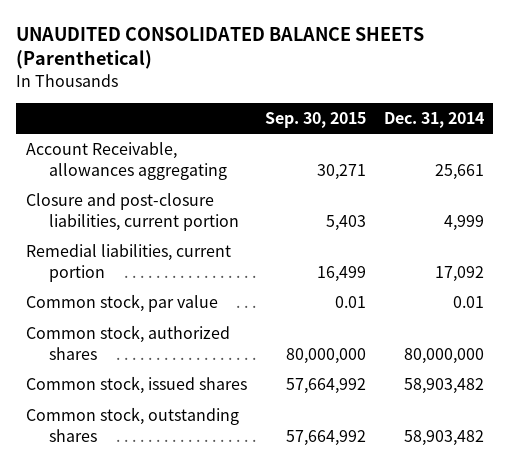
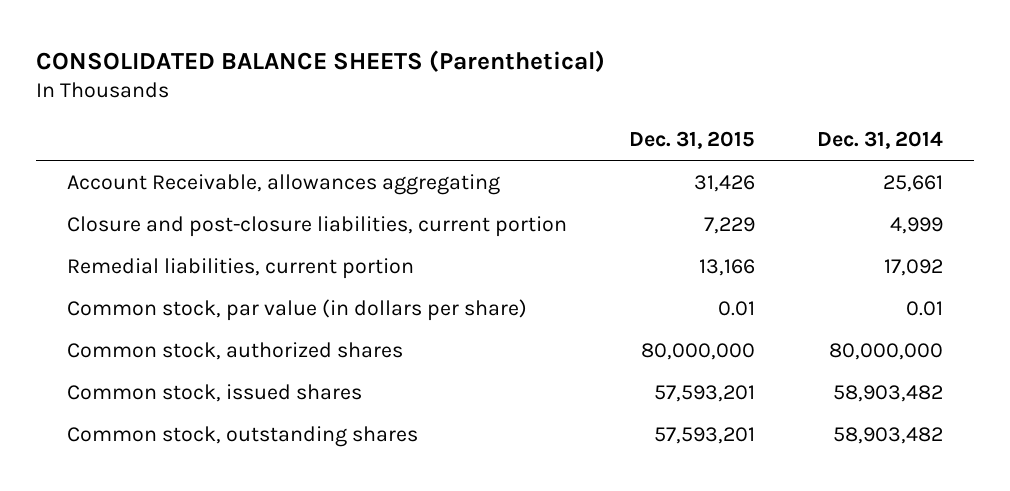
[16,26,425,70] UNAUDITED CONSOLIDATED BALANCE SHEETS (Parenthetical) -> [35,49,605,72] CONSOLIDATED BALANCE SHEETS (Parenthetical)
[264,111,366,128] Sep. 30, 2015 -> none
none -> [629,131,756,150] Dec. 31, 2015
[25,294,218,313] Common stock, par value -> [66,298,527,321] Common stock, par value (in dollars per share)

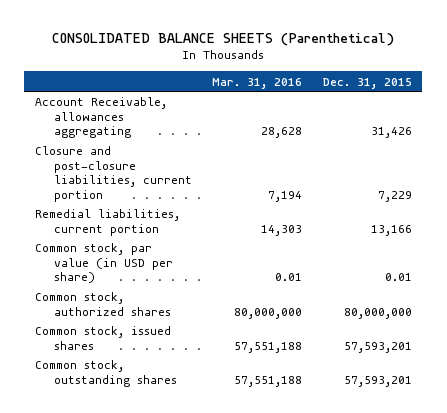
[817,131,944,150] Dec. 31, 2014 -> none
none -> [212,77,303,89] Mar. 31, 2016
[66,298,527,321] Common stock, par value (in dollars per share) -> [34,243,173,284] Common stock, par value (in USD per share)

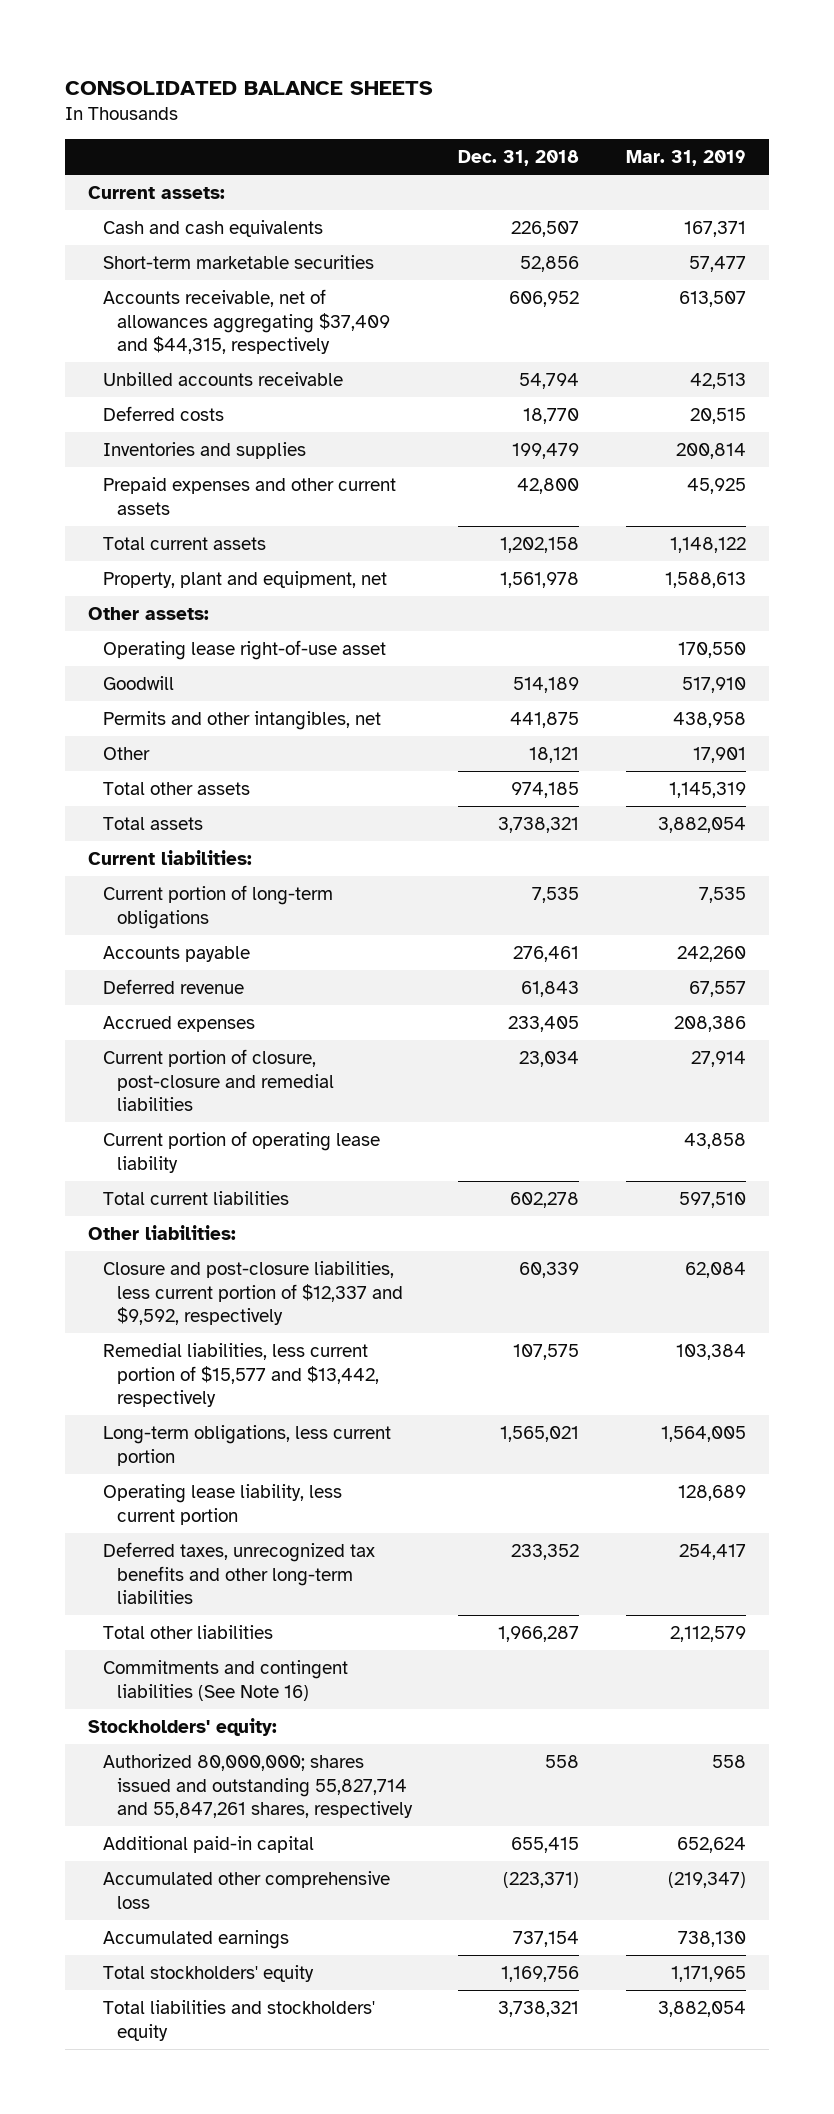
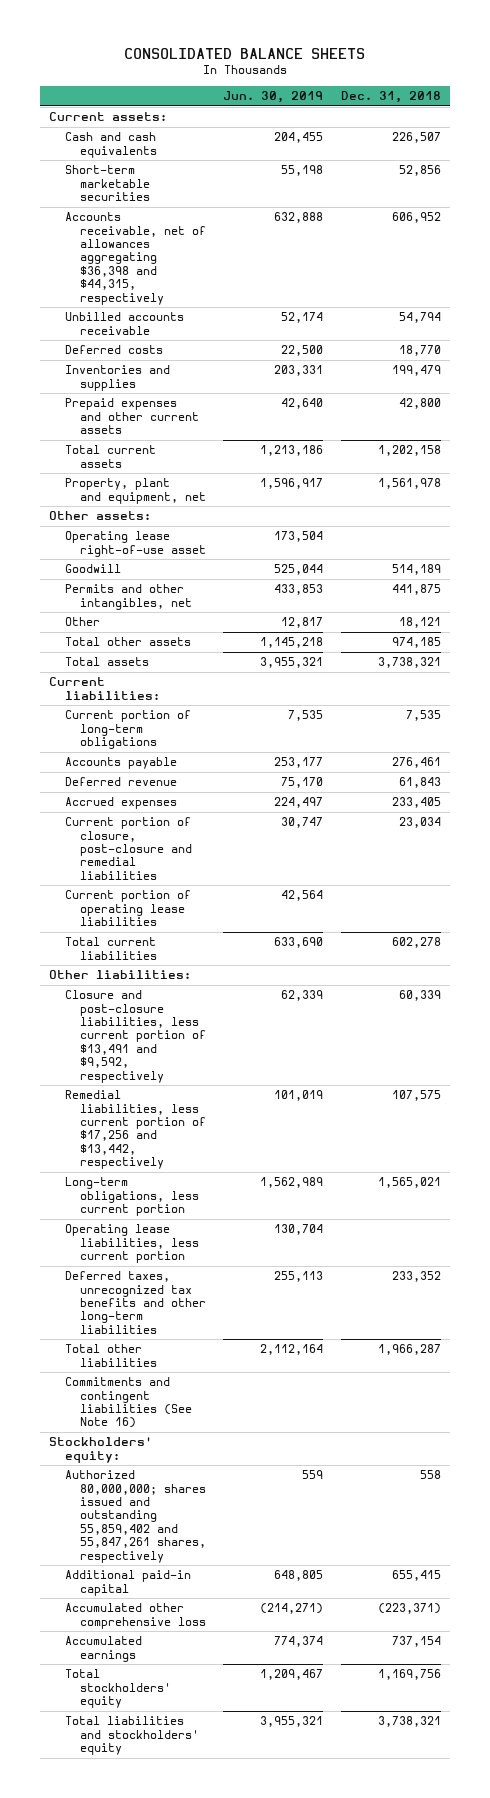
[625,150,746,167] Mar. 31, 2019 -> none
none -> [223,91,324,104] Jun. 30, 2019
[102,289,391,354] Accounts receivable, net of allowances aggregating $37,409 and $44,315, respectively -> [64,212,206,305] Accounts receivable, net of allowances aggregating $36,398 and $44,315, respectively
[102,1131,380,1173] Current portion of operating lease liability -> [64,890,191,927] Current portion of operating lease liabilities
[102,1261,404,1325] Closure and post-closure liabilities, less current portion of $12,337 and $9,592, respectively -> [64,990,206,1083] Closure and post-closure liabilities, less current portion of $13,491 and $9,592, respectively
[102,1343,380,1407] Remedial liabilities, less current portion of $15,577 and $13,442, respectively -> [64,1090,206,1170] Remedial liabilities, less current portion of $17,256 and $13,442, respectively
[102,1484,342,1525] Operating lease liability, less current portion -> [64,1224,199,1264] Operating lease liabilities, less current portion
[102,1754,414,1818] Authorized 80,000,000; shares issued and outstanding 55,827,714 and 55,847,261 shares, respectively -> [64,1470,206,1563] Authorized 80,000,000; shares issued and outstanding 55,859,402 and 55,847,261 shares, respectively

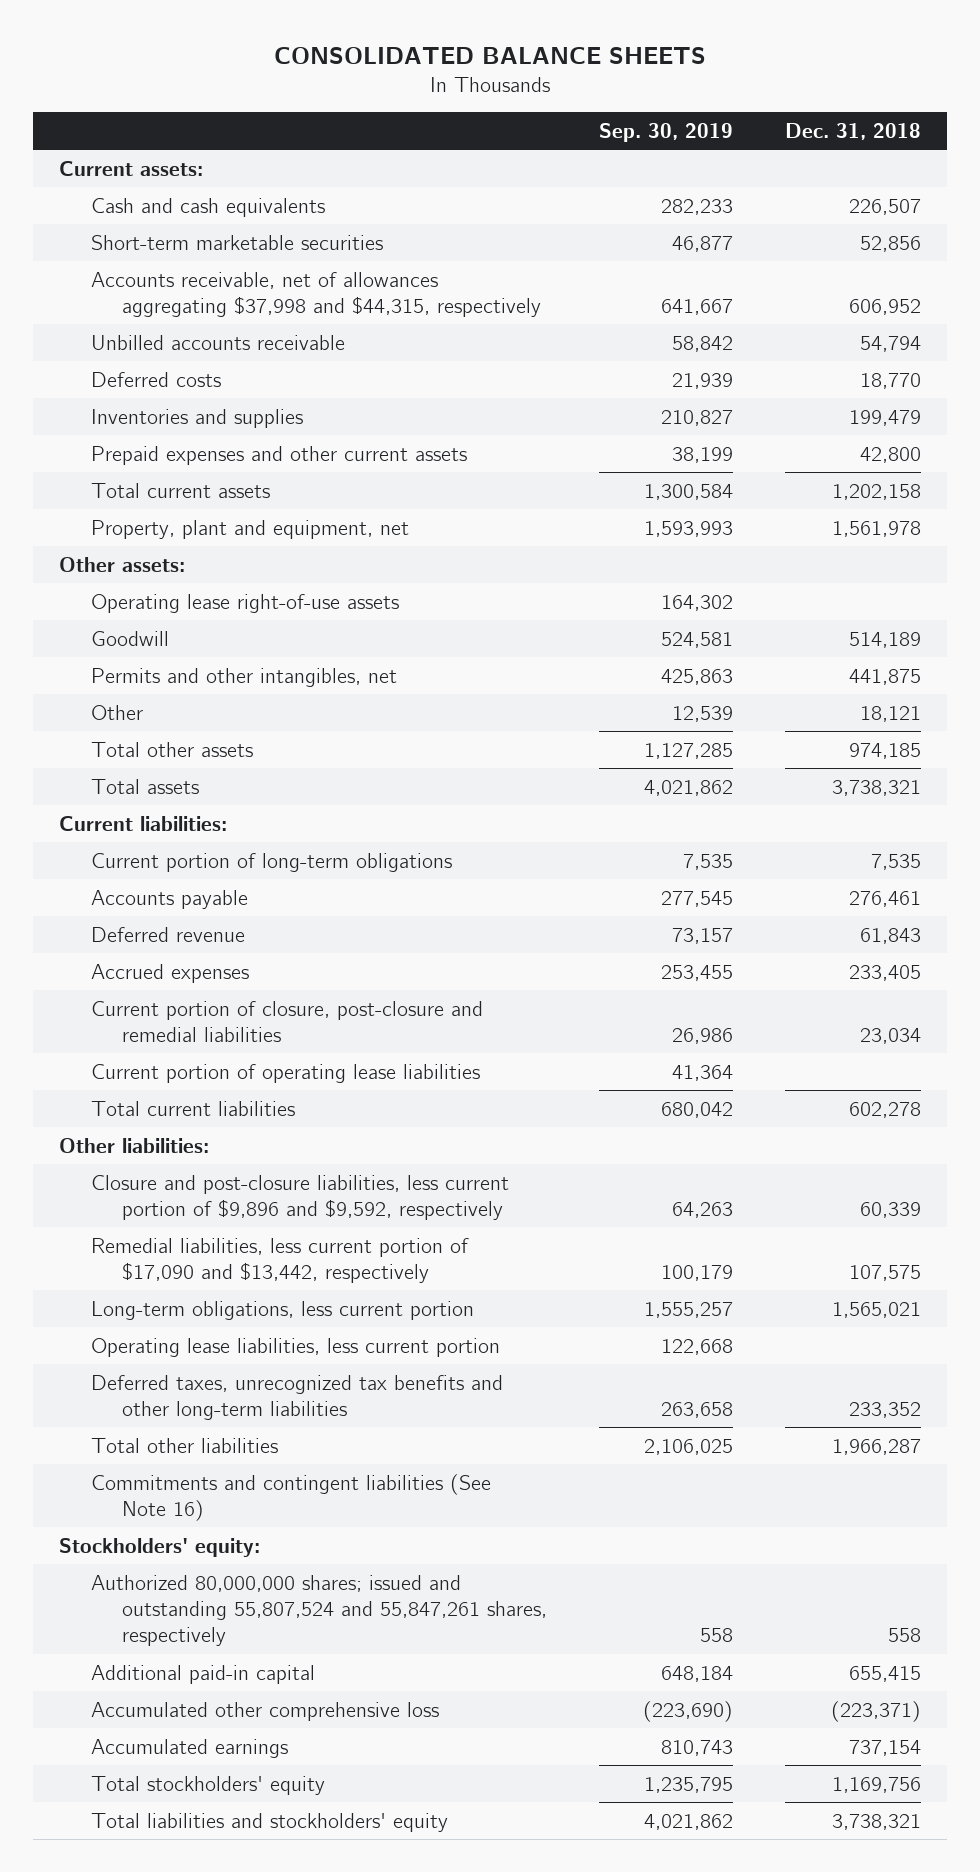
[223,91,324,104] Jun. 30, 2019 -> none
none -> [599,122,734,142] Sep. 30, 2019
[64,212,206,305] Accounts receivable, net of allowances aggregating $36,398 and $44,315, respectively -> [90,271,542,317] Accounts receivable, net of allowances aggregating $37,998 and $44,315, respectively
[64,531,206,557] Operating lease right-of-use asset -> [90,593,399,613] Operating lease right-of-use assets
[64,990,206,1083] Closure and post-closure liabilities, less current portion of $13,491 and $9,592, respectively -> [90,1174,509,1220] Closure and post-closure liabilities, less current portion of $9,896 and $9,592, respectively
[64,1090,206,1170] Remedial liabilities, less current portion of $17,256 and $13,442, respectively -> [90,1237,469,1283] Remedial liabilities, less current portion of $17,090 and $13,442, respectively
[64,1470,206,1563] Authorized 80,000,000; shares issued and outstanding 55,859,402 and 55,847,261 shares, respectively -> [90,1574,548,1647] Authorized 80,000,000 shares; issued and outstanding 55,807,524 and 55,847,261 shares, respectively

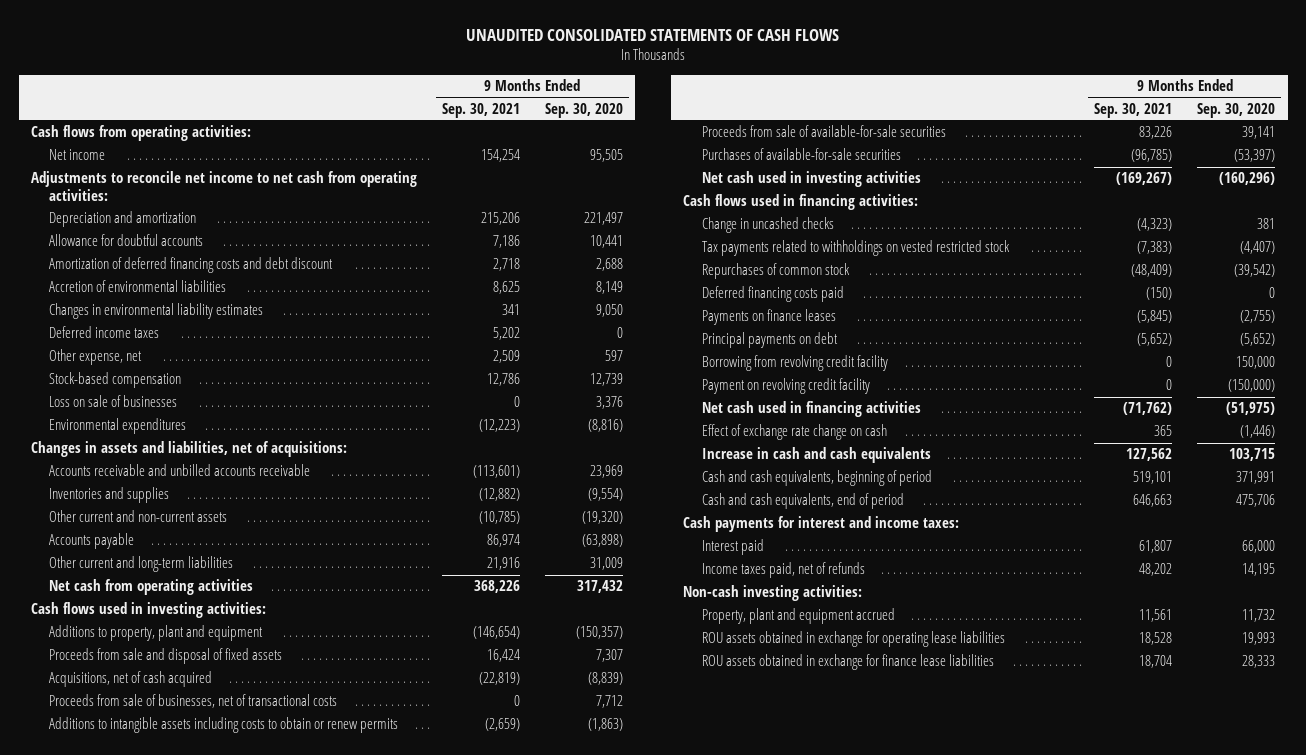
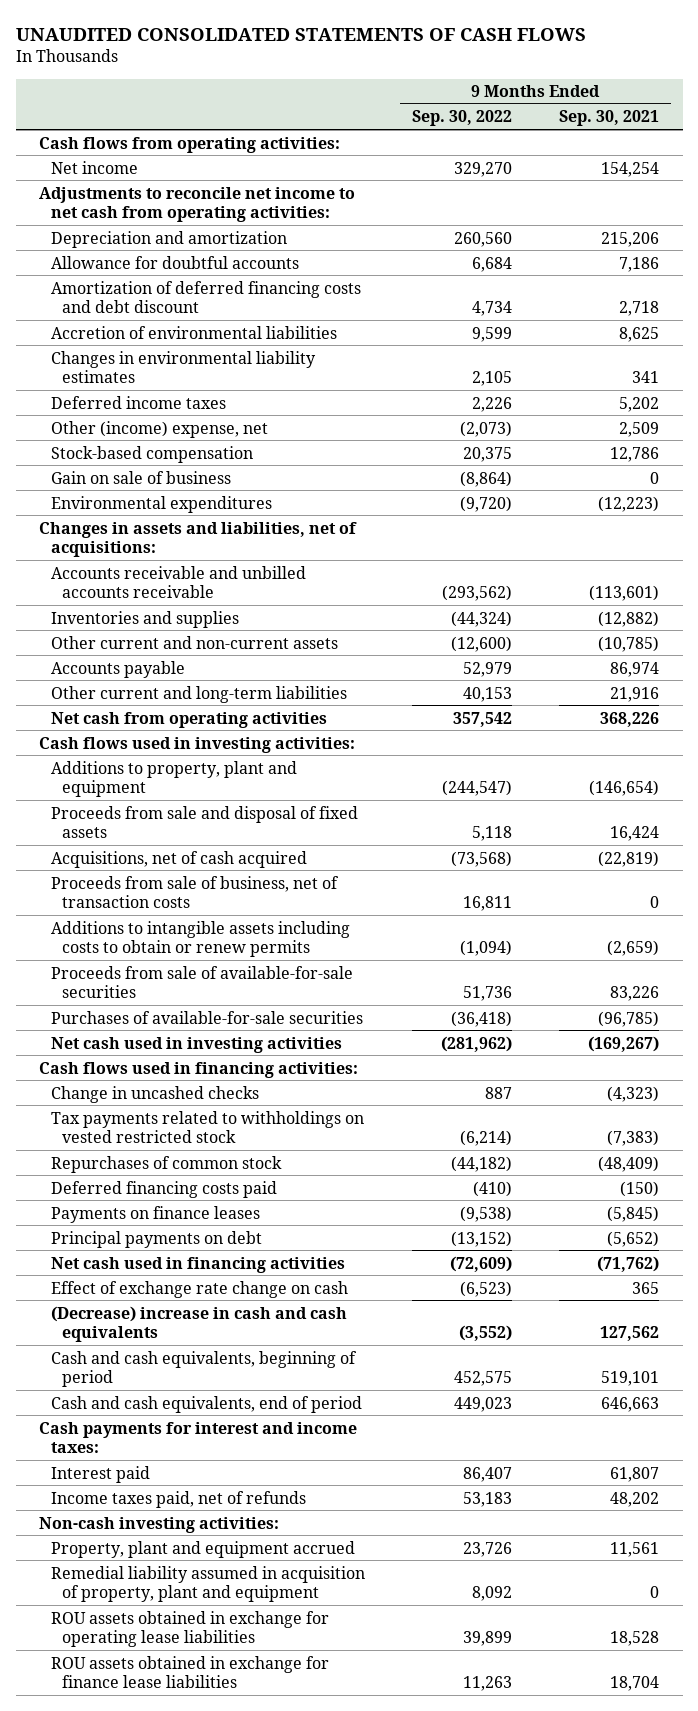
[544,102,623,118] Sep. 30, 2020 -> none
none -> [411,110,512,127] Sep. 30, 2022
[49,349,143,366] Other expense, net -> [50,420,268,438] Other (income) expense, net
[49,395,178,408] Loss on sale of businesses -> [50,470,231,484] Gain on sale of business
[49,694,338,709] Proceeds from sale of businesses, net of transactional costs -> [50,875,339,909] Proceeds from sale of business, net of transaction costs
[701,355,888,372] Borrowing from revolving credit facility -> none
[701,378,870,395] Payment on revolving credit facility -> none
[701,447,931,464] Increase in cash and cash equivalents -> [50,1305,347,1343] (Decrease) increase in cash and cash equivalents
none -> [50,1565,365,1603] Remedial liability assumed in acquisition of property, plant and equipment

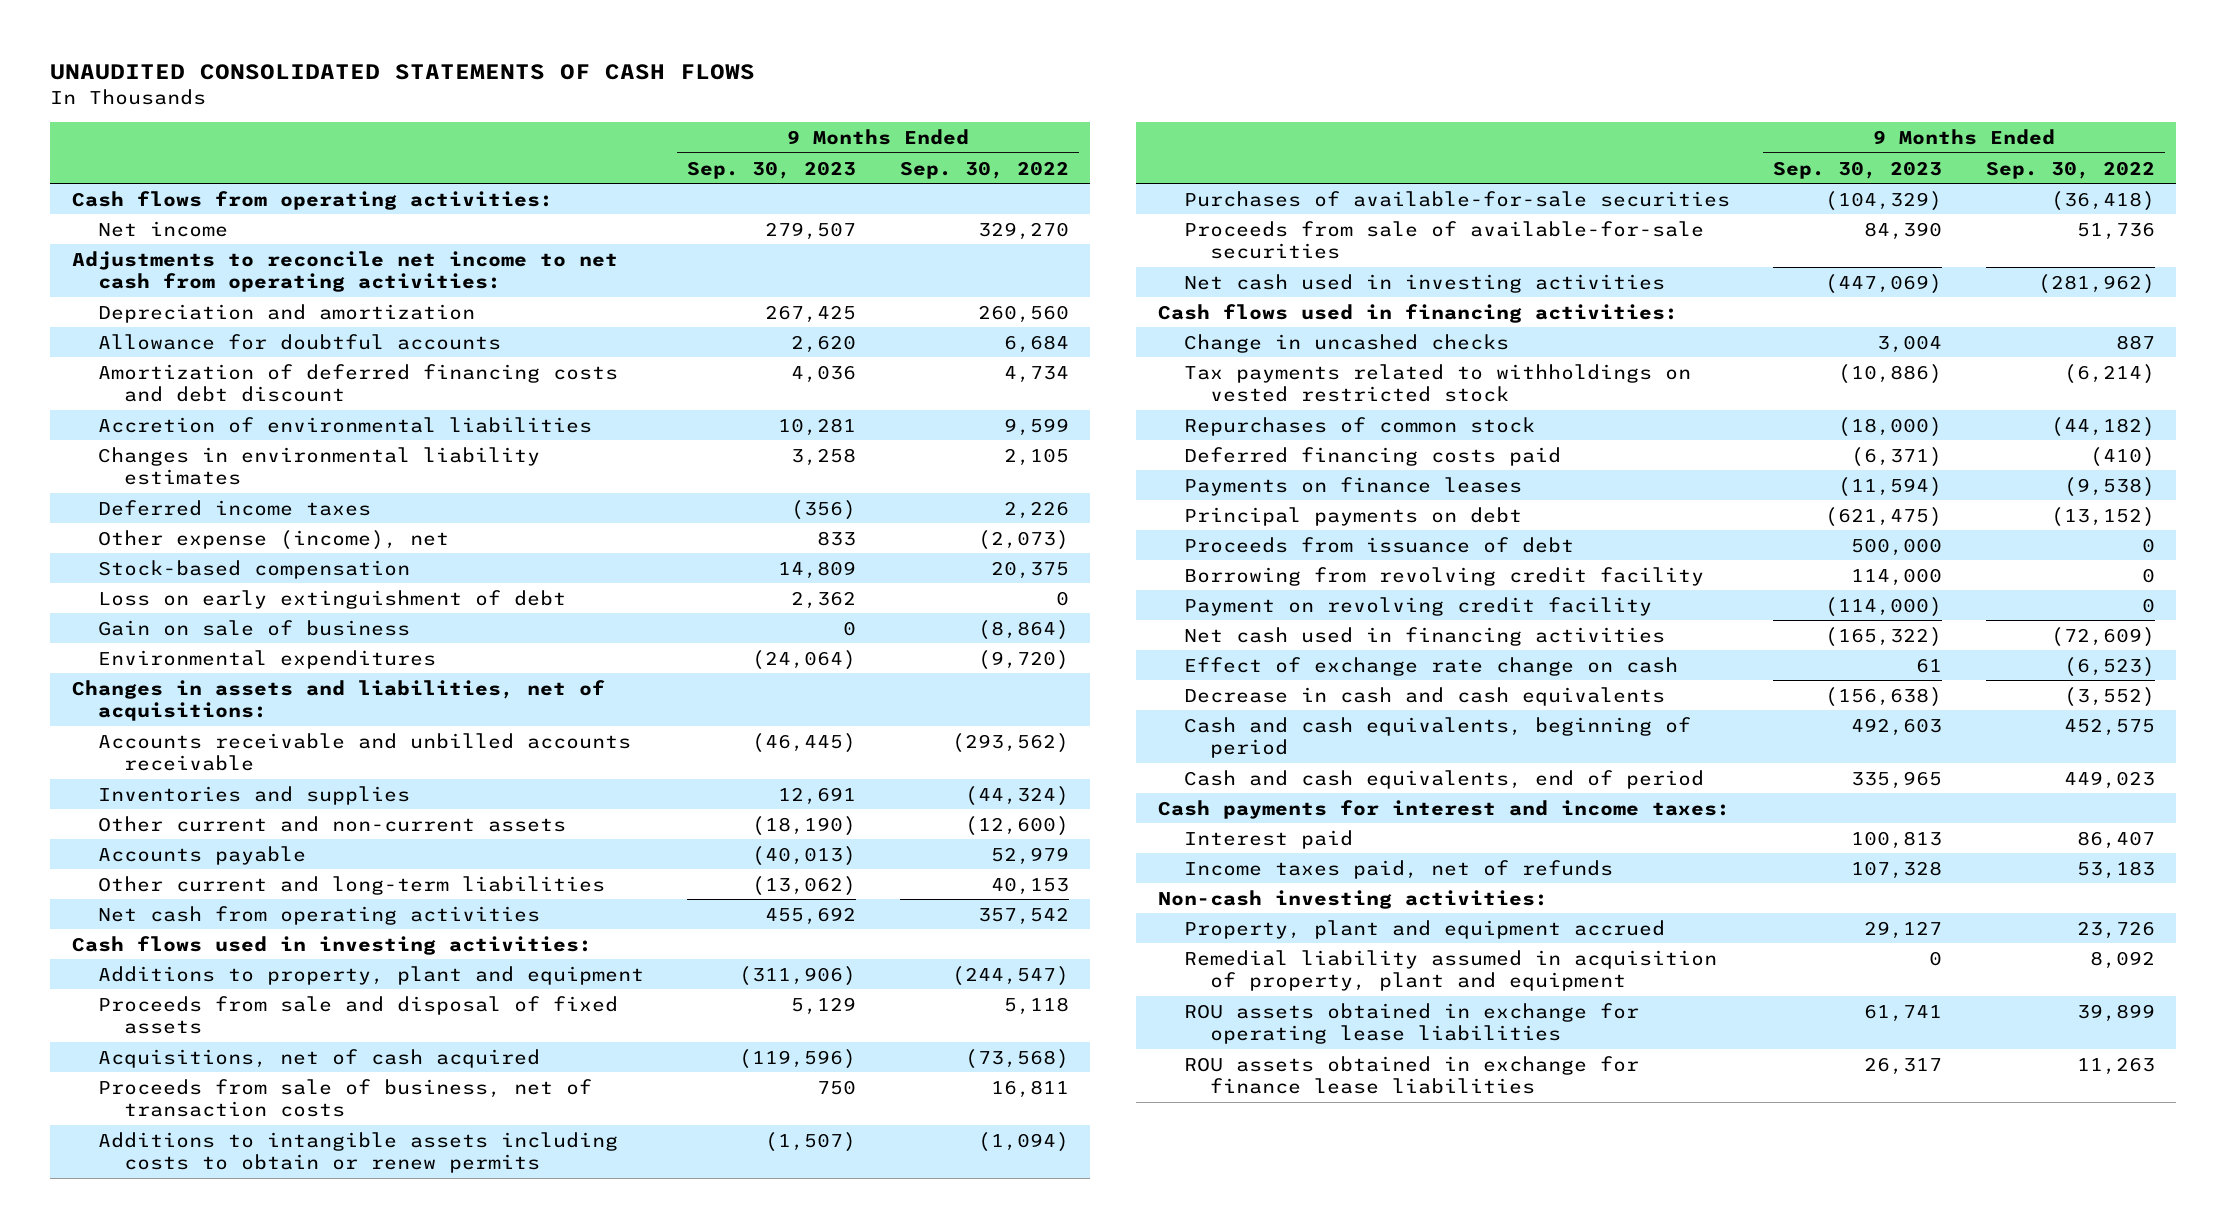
[559,110,660,127] Sep. 30, 2021 -> none
none -> [687,160,857,179] Sep. 30, 2023
[50,420,268,438] Other (income) expense, net -> [98,529,450,550] Other expense (income), net
none -> [98,589,567,609] Loss on early extinguishment of debt
[50,965,353,999] Proceeds from sale of available-for-sale securities -> [1184,220,1705,260] Proceeds from sale of available-for-sale securities
none -> [1184,536,1575,553] Proceeds from issuance of debt
none -> [1184,566,1705,586] Borrowing from revolving credit facility
none -> [1184,596,1653,616] Payment on revolving credit facility
[50,1305,347,1343] (Decrease) increase in cash and cash equivalents -> [1184,686,1666,706] Decrease in cash and cash equivalents

